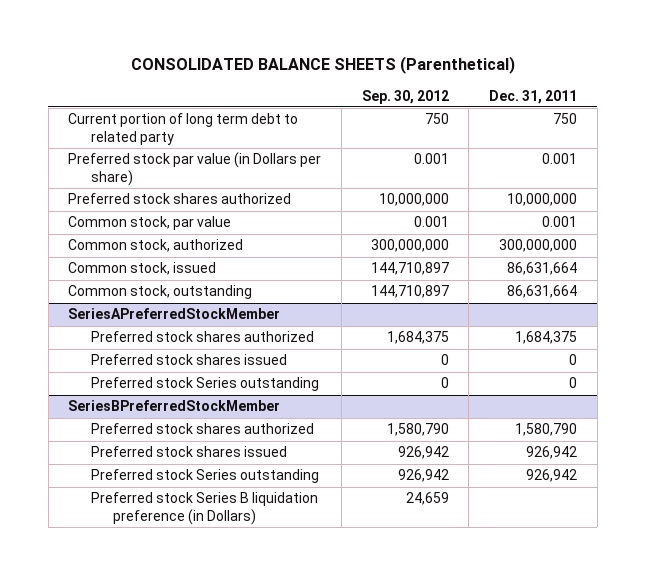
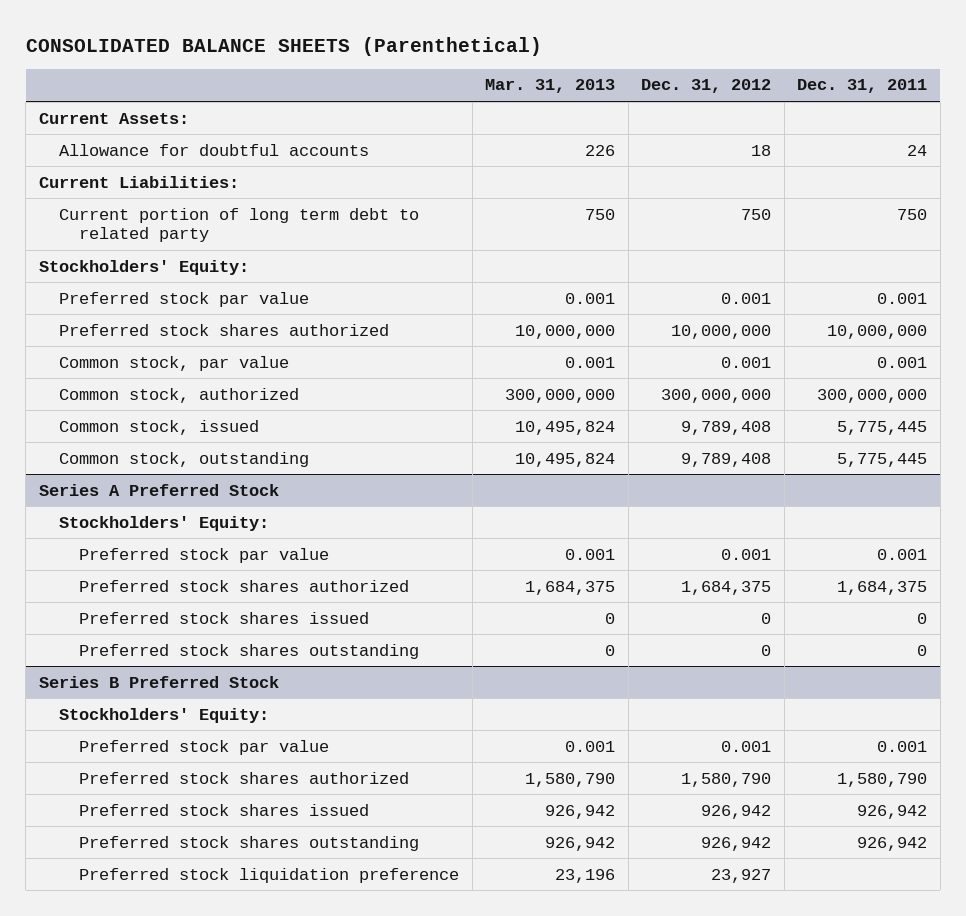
[361,89,449,104] Sep. 30, 2012 -> none
none -> [485,79,616,94] Mar. 31, 2013
none -> [641,79,772,94] Dec. 31, 2012
none -> [38,112,189,124] Current Assets:
none -> [59,143,370,156] Allowance for doubtful accounts
none -> [38,175,239,188] Current Liabilities:
none -> [38,259,249,275] Stockholders' Equity:
[68,152,322,186] Preferred stock par value (in Dollars per share) -> [59,291,310,307] Preferred stock par value
[68,308,281,320] SeriesAPreferredStockMember -> none
[506,262,577,276] 86,631,664 -> [837,420,928,435] 5,775,445
[506,285,577,299] 86,631,664 -> [837,452,928,467] 5,775,445
none -> [38,483,279,496] Series A Preferred Stock
none -> [59,515,270,531] Stockholders' Equity:
none -> [79,547,330,563] Preferred stock par value
[68,400,281,412] SeriesBPreferredStockMember -> none
[90,377,319,392] Preferred stock Series outstanding -> [79,643,420,659] Preferred stock shares outstanding
none -> [38,675,279,688] Series B Preferred Stock
none -> [59,707,270,723] Stockholders' Equity:
none -> [79,739,330,755] Preferred stock par value
[90,469,319,484] Preferred stock Series outstanding -> [79,835,420,851] Preferred stock shares outstanding
[90,492,318,525] Preferred stock Series B liquidation preference (in Dollars) -> [79,867,460,883] Preferred stock liquidation preference

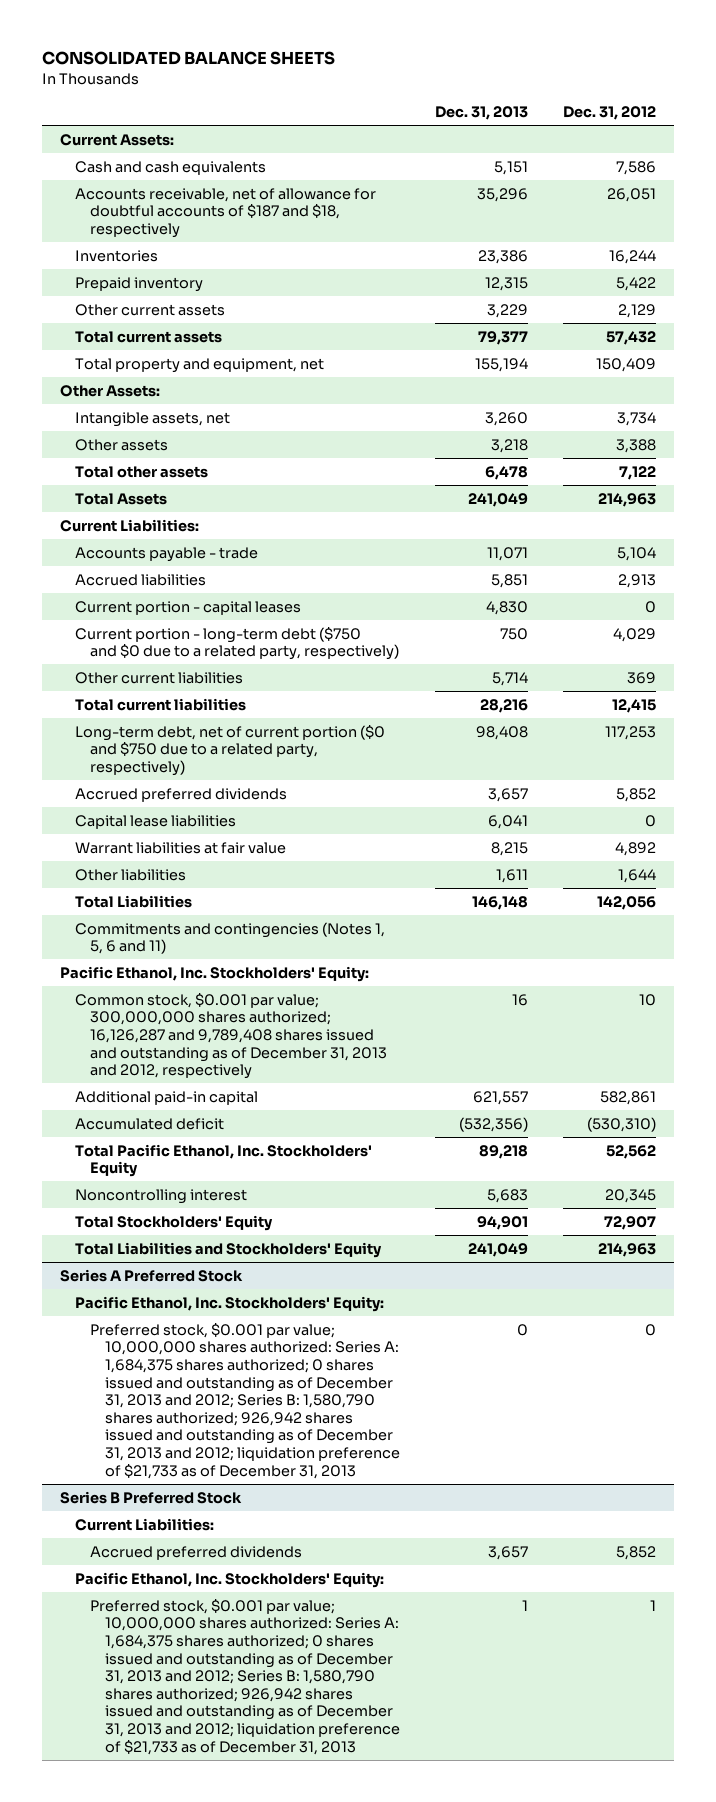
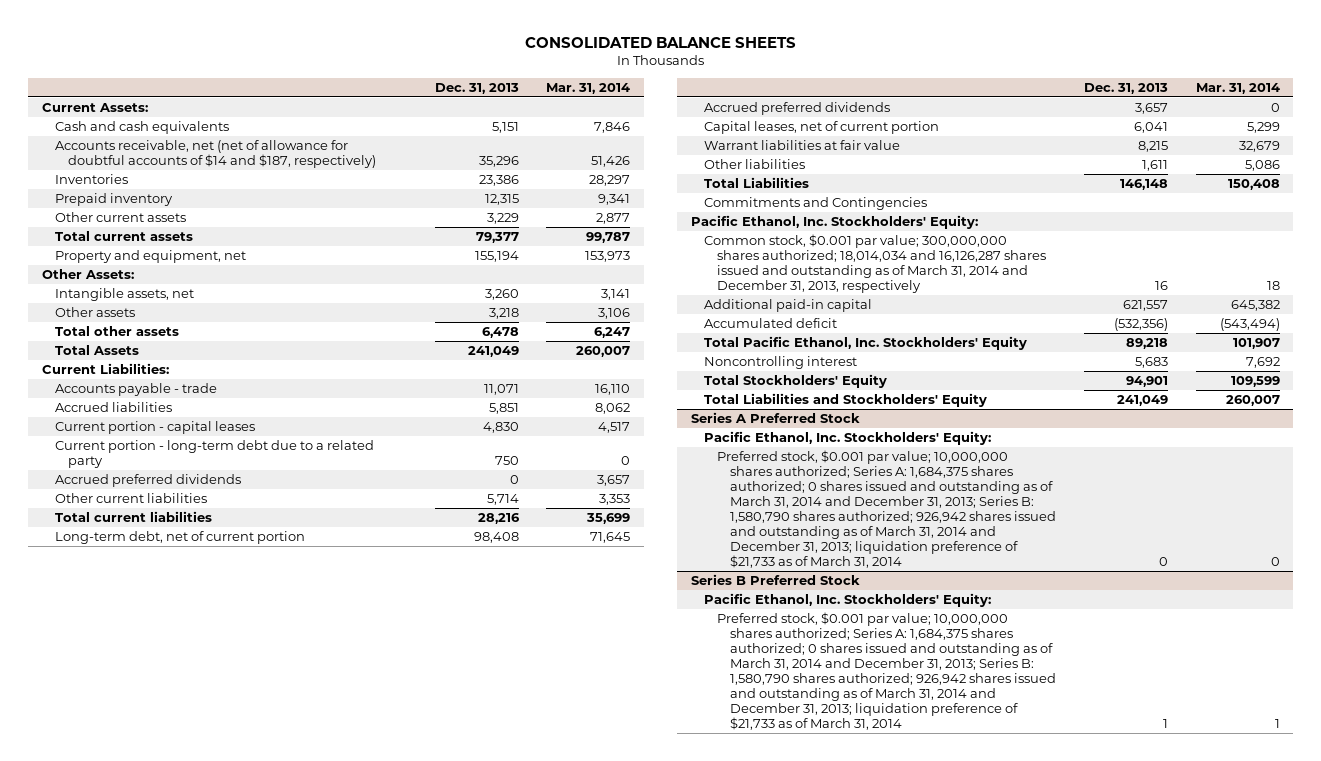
[563,106,657,121] Dec. 31, 2012 -> none
none -> [546,82,631,94] Mar. 31, 2014
[74,187,376,238] Accounts receivable, net of allowance for doubtful accounts of $187 and $18, respectively -> [54,139,376,168] Accounts receivable, net (net of allowance for doubtful accounts of $14 and $187, respectively)
[74,357,324,373] Total property and equipment, net -> [54,249,246,263] Property and equipment, net
[74,626,399,661] Current portion - long-term debt ($750 and $0 due to a related party, respectively) -> [54,439,374,468] Current portion - long-term debt due to a related party
none -> [54,473,241,487] Accrued preferred dividends
[74,724,385,776] Long-term debt, net of current portion ($0 and $750 due to a related party, respectively) -> [54,530,305,544] Long-term debt, net of current portion
[74,814,236,829] Capital lease liabilities -> [703,120,939,134] Capital leases, net of current portion
[74,921,385,955] Commitments and contingencies (Notes 1, 5, 6 and 11) -> [703,196,927,210] Commitments and Contingencies
[74,992,387,1080] Common stock, $0.001 par value; 300,000,000 shares authorized; 16,126,287 and 9,789,408 shares issued and outstanding as of December 31, 2013 and 2012, respectively -> [703,233,1046,293] Common stock, $0.001 par value; 300,000,000 shares authorized; 18,014,034 and 16,126,287 shares issued and outstanding as of March 31, 2014 and December 31, 2013, respectively
[89,1322,400,1479] Preferred stock, $0.001 par value; 10,000,000 shares authorized: Series A: 1,684,375 shares authorized; 0 shares issued and outstanding as of December 31, 2013 and 2012; Series B: 1,580,790 shares authorized; 926,942 shares issued and outstanding as of December 31, 2013 and 2012; liquidation preference of $21,733 as of December 31, 2013 -> [716,449,1056,568] Preferred stock, $0.001 par value; 10,000,000 shares authorized; Series A: 1,684,375 shares authorized; 0 shares issued and outstanding as of March 31, 2014 and December 31, 2013; Series B: 1,580,790 shares authorized; 926,942 shares issued and outstanding as of March 31, 2014 and December 31, 2013; liquidation preference of $21,733 as of March 31, 2014
[74,1517,214,1531] Current Liabilities: -> none
[89,1545,302,1560] Accrued preferred dividends -> none
[89,1598,400,1755] Preferred stock, $0.001 par value; 10,000,000 shares authorized: Series A: 1,684,375 shares authorized; 0 shares issued and outstanding as of December 31, 2013 and 2012; Series B: 1,580,790 shares authorized; 926,942 shares issued and outstanding as of December 31, 2013 and 2012; liquidation preference of $21,733 as of December 31, 2013 -> [716,611,1056,730] Preferred stock, $0.001 par value; 10,000,000 shares authorized; Series A: 1,684,375 shares authorized; 0 shares issued and outstanding as of March 31, 2014 and December 31, 2013; Series B: 1,580,790 shares authorized; 926,942 shares issued and outstanding as of March 31, 2014 and December 31, 2013; liquidation preference of $21,733 as of March 31, 2014

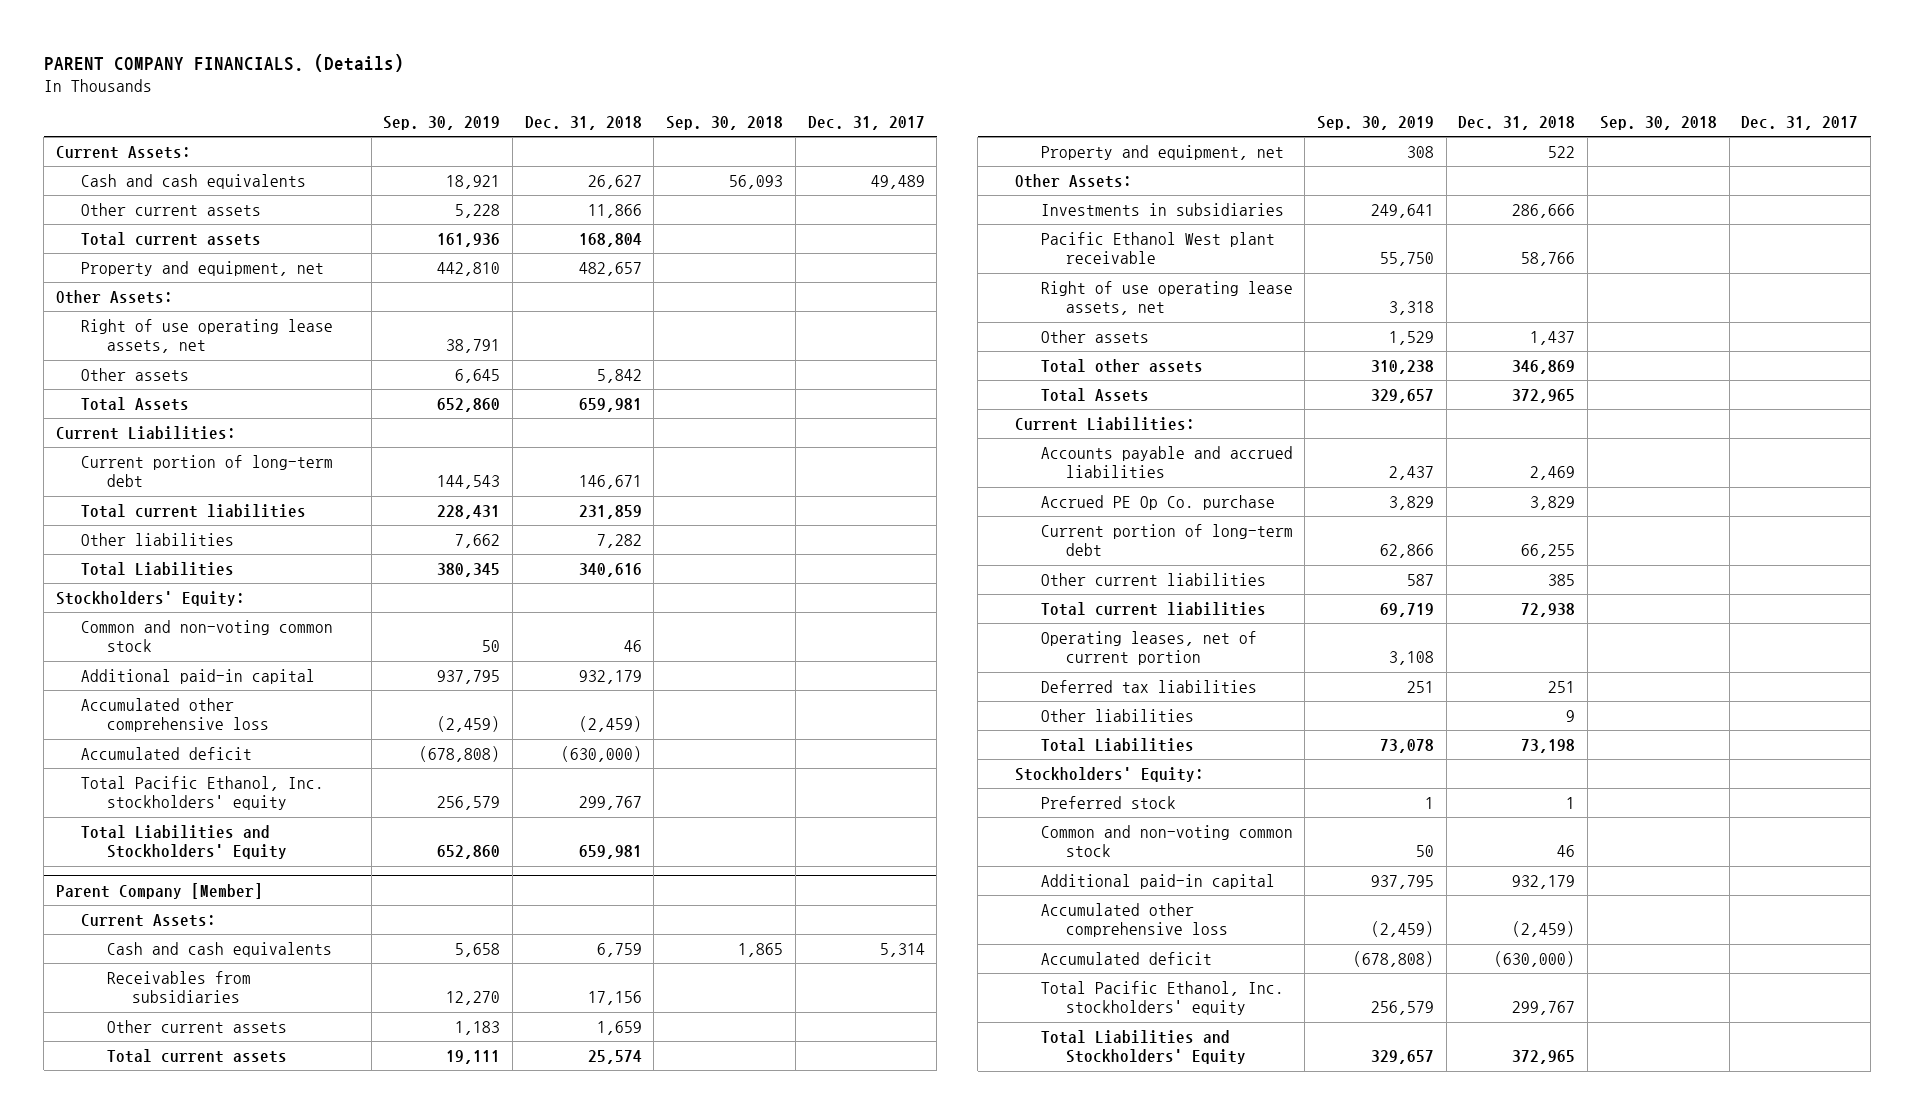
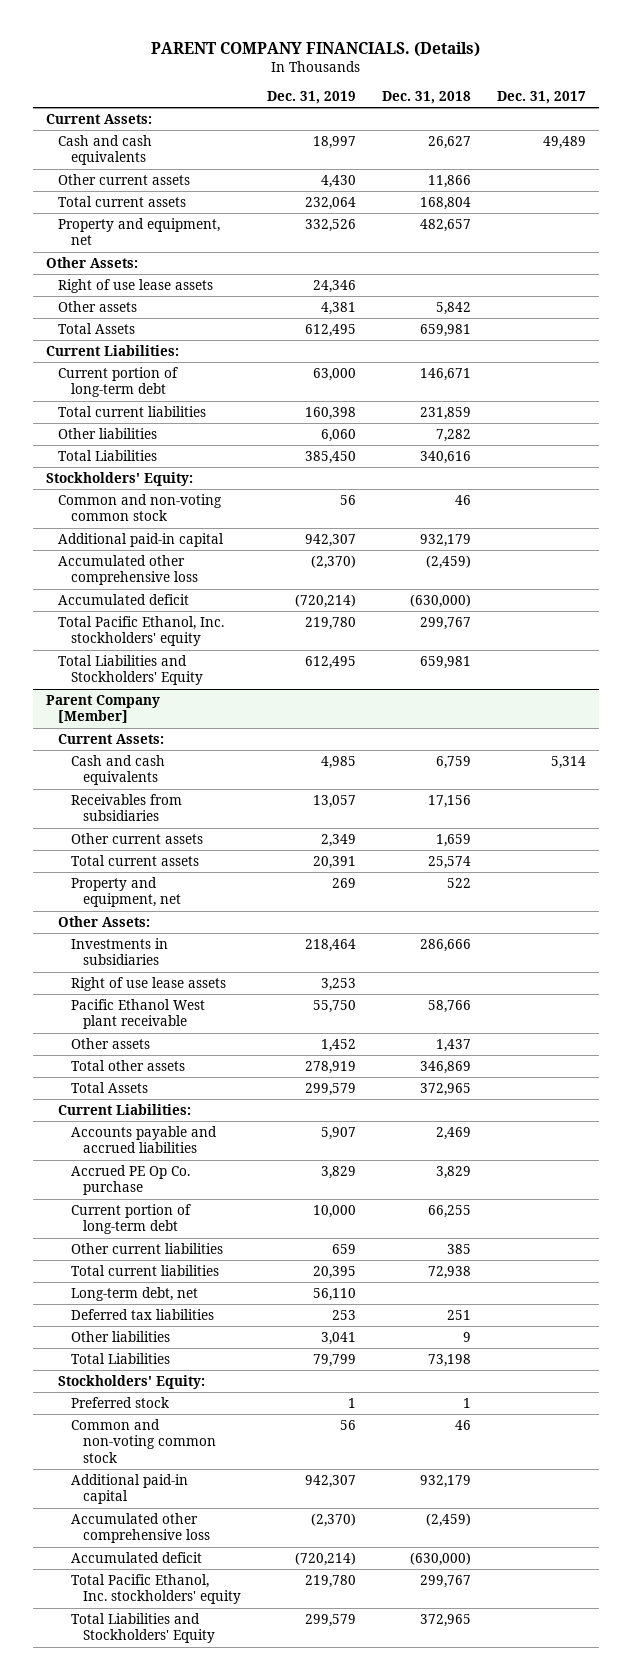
[383,116,501,131] Sep. 30, 2019 -> none
[666,116,784,131] Sep. 30, 2018 -> none
none -> [267,90,357,104] Dec. 31, 2019
[81,318,334,354] Right of use operating lease assets, net -> [58,278,214,293] Right of use lease assets
none -> [70,976,226,991] Right of use lease assets
[1040,280,1293,316] Right of use operating lease assets, net -> none
[1040,630,1257,666] Operating leases, net of current portion -> [70,1286,198,1301] Long-term debt, net

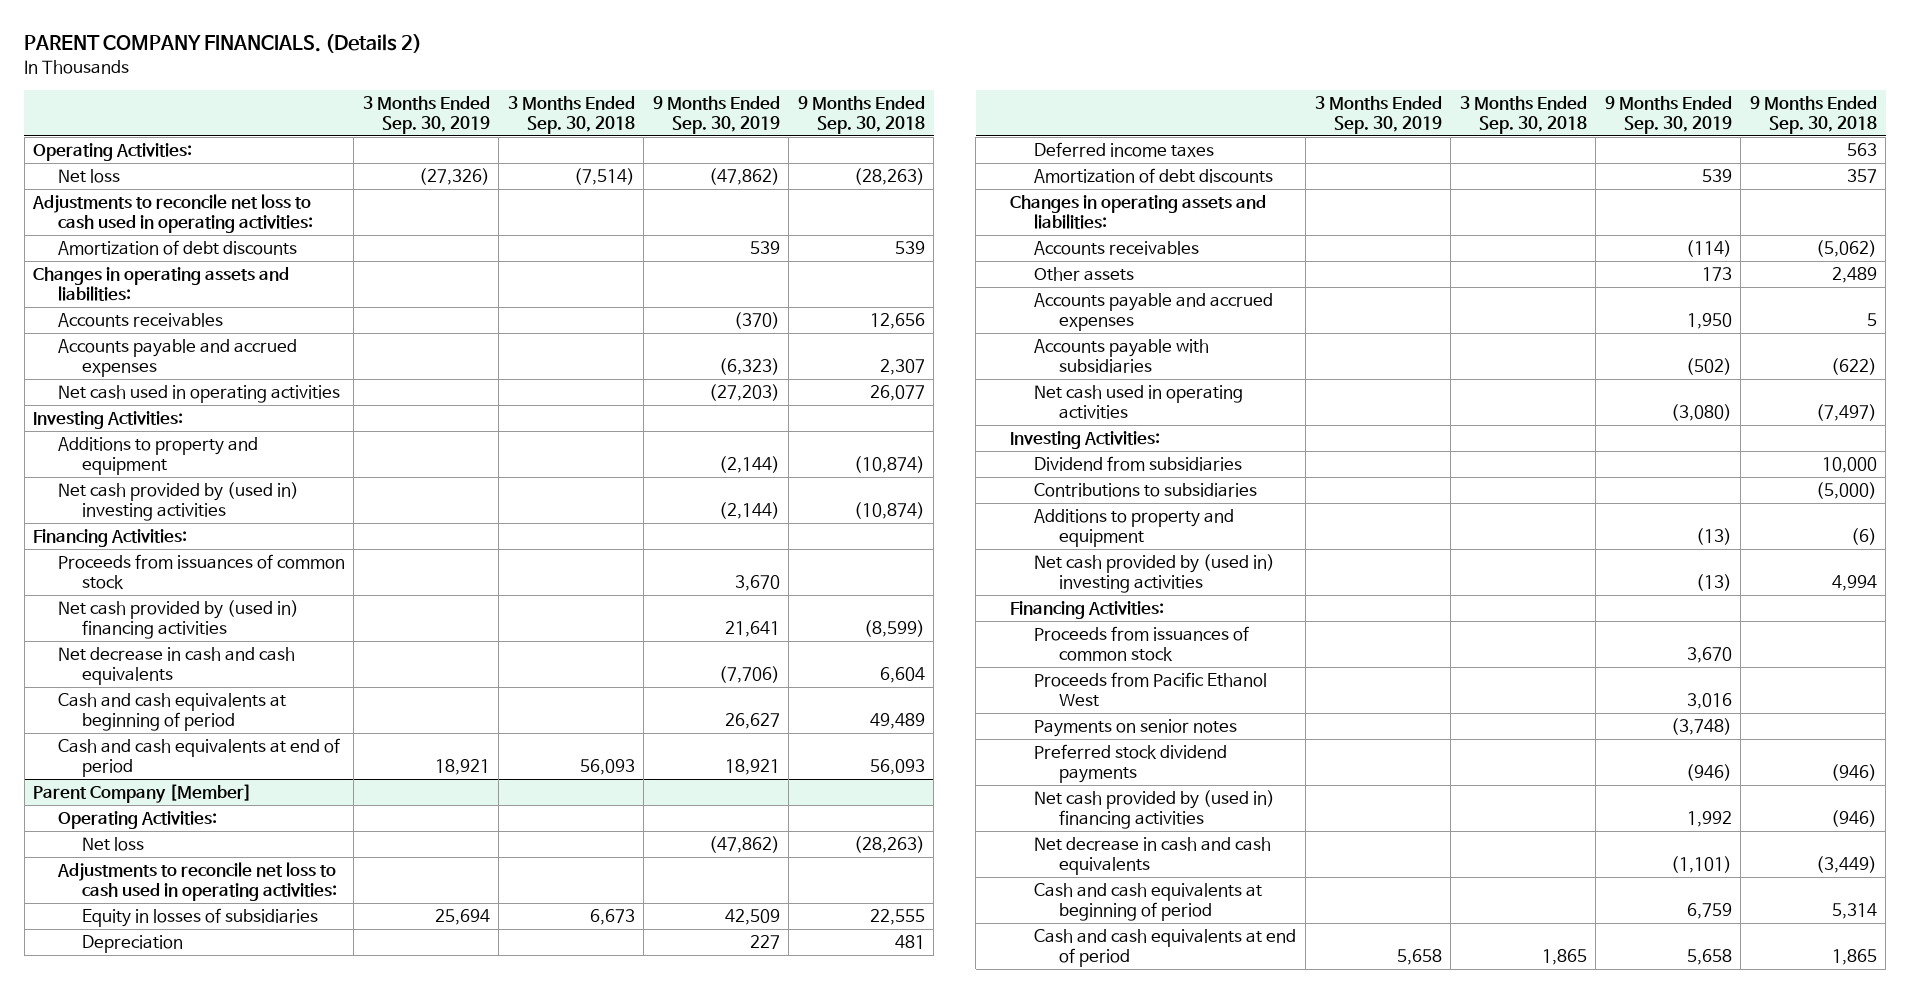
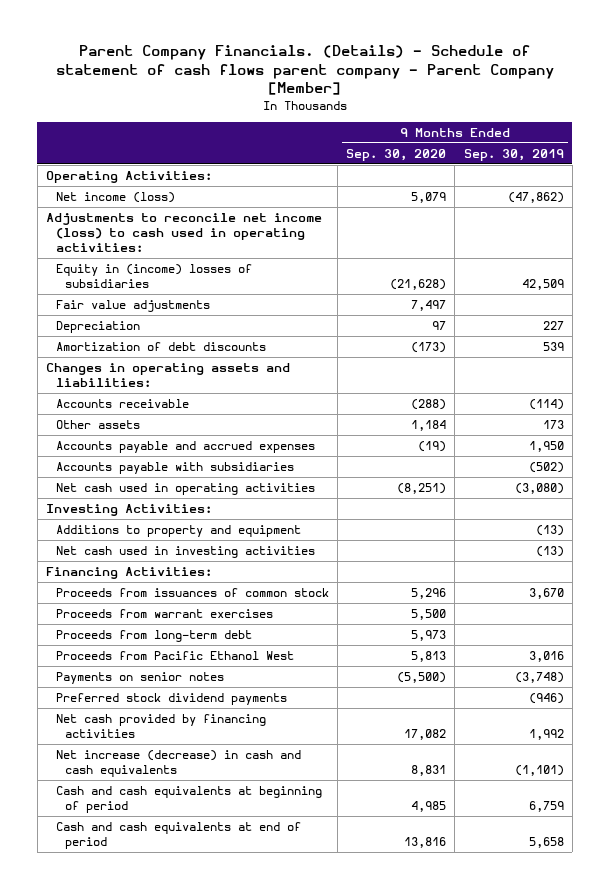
[24,34,423,54] PARENT COMPANY FINANCIALS. (Details 2) -> [55,44,554,96] Parent Company Financials. (Details) - Schedule of statement of cash flows parent company - Parent Company [Member]
[362,95,490,135] 3 Months Ended Sep. 30, 2019 -> none
[507,95,635,135] 3 Months Ended Sep. 30, 2018 -> none
[797,95,925,135] 9 Months Ended Sep. 30, 2018 -> none
none -> [346,148,447,161] Sep. 30, 2020
[57,240,297,256] Amortization of debt discounts -> none
[33,267,290,302] Changes in operating assets and liabilities: -> none
[57,313,223,328] Accounts receivables -> none
[57,339,297,378] Accounts payable and accrued expenses -> none
[57,385,340,404] Net cash used in operating activities -> none
[33,411,184,430] Investing Activities: -> none
[57,437,258,476] Additions to property and equipment -> none
[57,482,299,522] Net cash provided by (used in) investing activities -> none
[33,529,188,548] Financing Activities: -> none
[57,554,345,590] Proceeds from issuances of common stock -> none
[57,600,299,640] Net cash provided by (used in) financing activities -> none
[57,647,295,686] Net decrease in cash and cash equivalents -> none
[57,693,286,732] Cash and cash equivalents at beginning of period -> none
[57,738,340,778] Cash and cash equivalents at end of period -> none
[33,784,253,804] Parent Company [Member] -> none
[57,811,217,830] Operating Activities: -> none
[82,837,145,852] Net loss -> none
[56,862,338,902] Adjustments to reconcile net loss to cash used in operating activities: -> none
[57,169,120,184] Net loss -> [55,192,175,204] Net income (loss)
[32,194,313,234] Adjustments to reconcile net loss to cash used in operating activities: -> [45,213,322,253] Adjustments to reconcile net income (loss) to cash used in operating activities:
[82,908,319,928] Equity in losses of subsidiaries -> [55,264,252,289] Equity in (income) losses of subsidiaries
none -> [55,300,210,313] Fair value adjustments
[1034,142,1215,158] Deferred income taxes -> none
[1034,241,1200,256] Accounts receivables -> [55,399,189,409] Accounts receivable
[1034,456,1243,472] Dividend from subsidiaries -> none
[1034,483,1258,498] Contributions to subsidiaries -> none
[1034,554,1276,594] Net cash provided by (used in) investing activities -> [55,546,315,559] Net cash used in investing activities
none -> [55,609,273,619] Proceeds from warrant exercises
none -> [55,630,252,643] Proceeds from long-term debt
[1034,790,1276,830] Net cash provided by (used in) financing activities -> [55,714,266,739] Net cash provided by financing activities
[1034,837,1272,876] Net decrease in cash and cash equivalents -> [55,750,301,778] Net increase (decrease) in cash and cash equivalents

